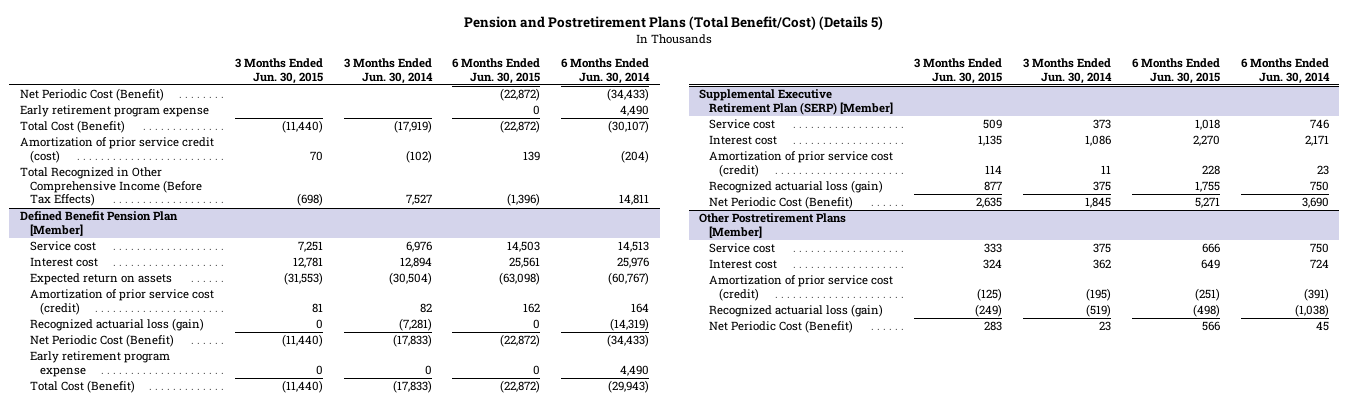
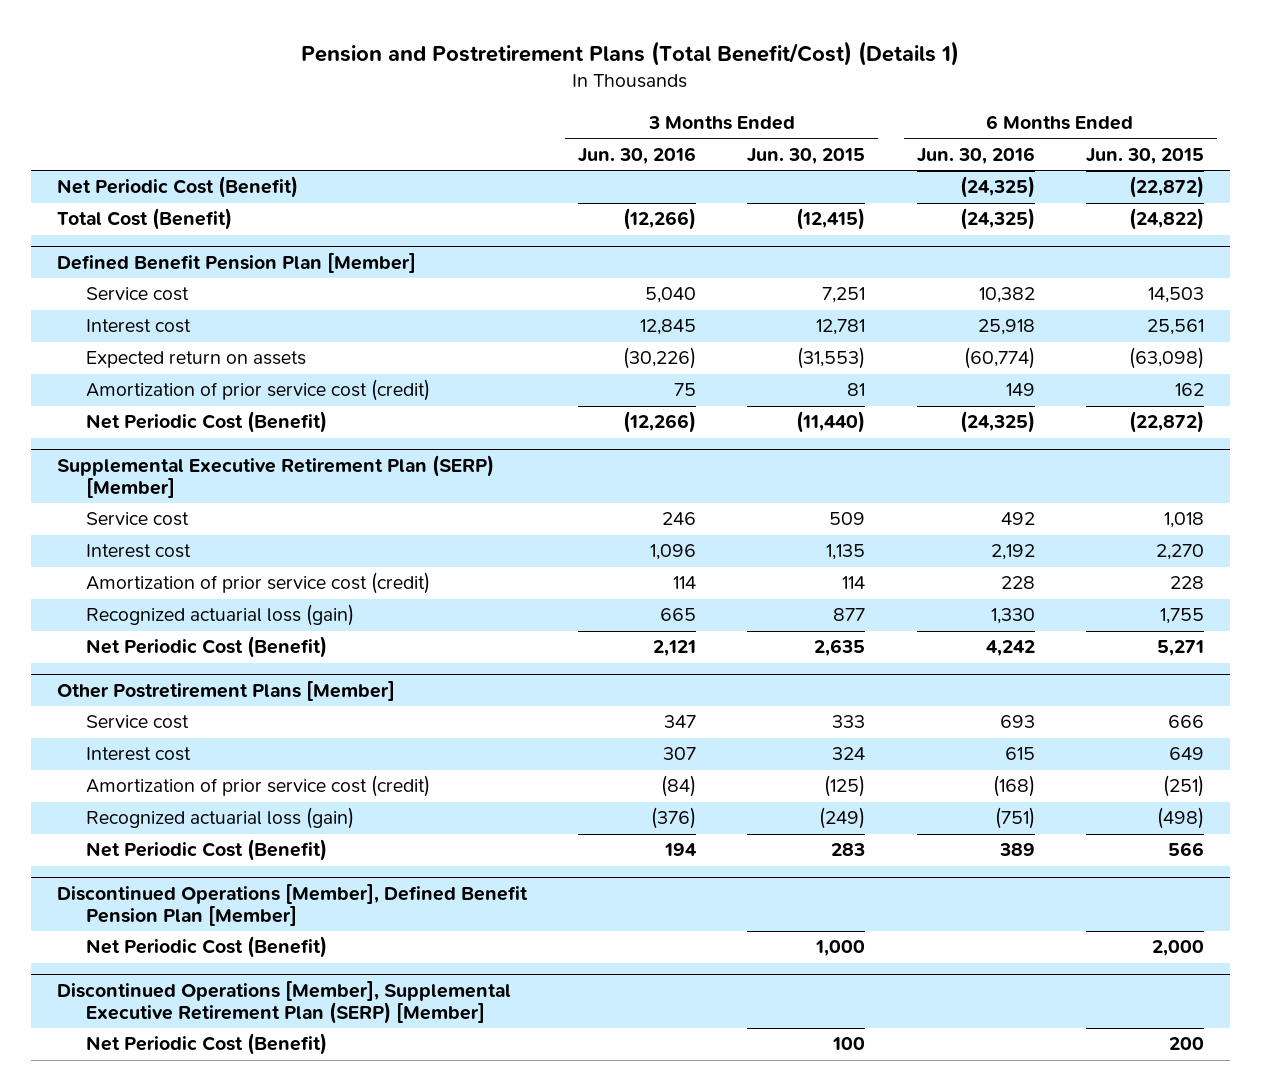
[464,16,884,31] Pension and Postretirement Plans (Total Benefit/Cost) (Details 5) -> [301,41,960,67] Pension and Postretirement Plans (Total Benefit/Cost) (Details 1)
[343,58,433,84] 3 Months Ended Jun. 30, 2014 -> none
[561,58,651,84] 6 Months Ended Jun. 30, 2014 -> none
none -> [578,146,697,164] Jun. 30, 2016
none -> [916,146,1035,164] Jun. 30, 2016
[19,105,209,118] Early retirement program expense -> none
[19,137,214,163] Amortization of prior service credit (cost) -> none
[19,167,202,207] Total Recognized in Other Comprehensive Income (Before Tax Effects) -> none
[281,120,323,134] (11,440) -> [796,208,866,231] (12,415)
[500,120,541,134] (22,872) -> [1129,208,1205,231] (24,822)
[29,318,204,332] Recognized actuarial loss (gain) -> none
[29,351,170,377] Early retirement program expense -> none
[29,380,135,394] Total Cost (Benefit) -> none
none -> [56,882,528,926] Discontinued Operations [Member], Defined Benefit Pension Plan [Member]
none -> [86,936,328,959] Net Periodic Cost (Benefit)
none -> [56,979,511,1024] Discontinued Operations [Member], Supplemental Executive Retirement Plan (SERP) [Member]
none -> [86,1033,328,1056] Net Periodic Cost (Benefit)

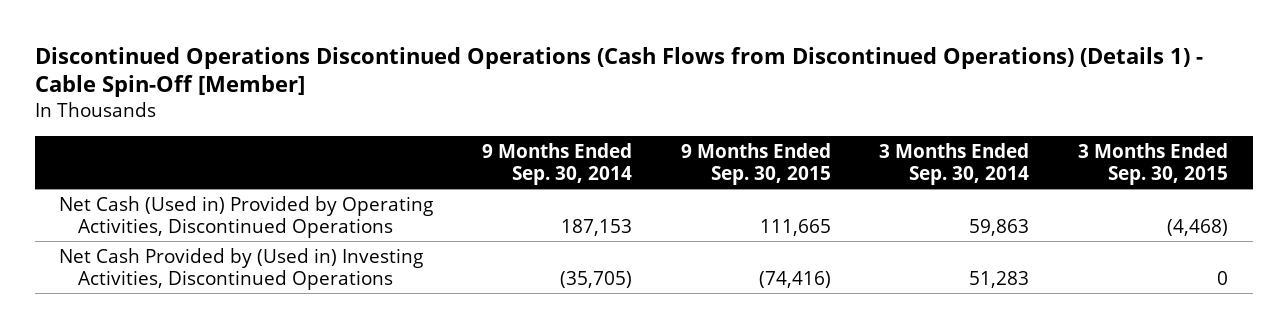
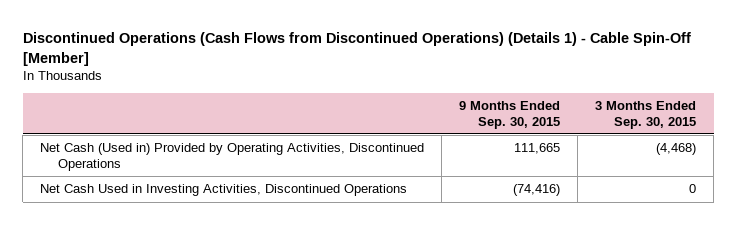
[34,46,1203,98] Discontinued Operations Discontinued Operations (Cash Flows from Discontinued Operations) (Details 1) - Cable Spin-Off [Member] -> [22,31,691,66] Discontinued Operations (Cash Flows from Discontinued Operations) (Details 1) - Cable Spin-Off [Member]
[481,142,632,185] 9 Months Ended Sep. 30, 2014 -> none
[879,142,1030,185] 3 Months Ended Sep. 30, 2014 -> none
[59,247,424,290] Net Cash Provided by (Used in) Investing Activities, Discontinued Operations -> [40,184,408,197] Net Cash Used in Investing Activities, Discontinued Operations

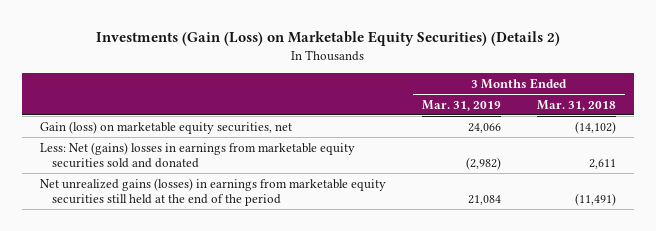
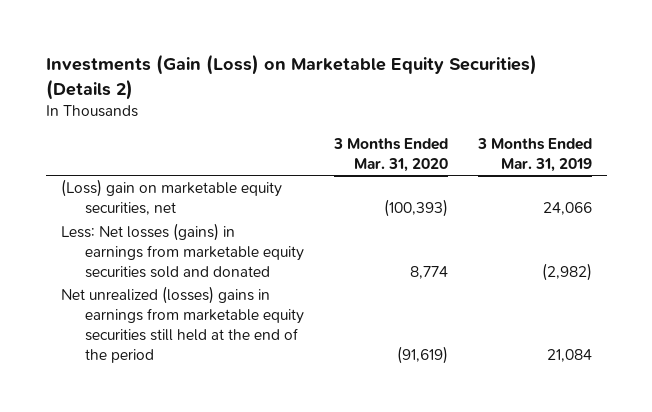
[536,99,616,111] Mar. 31, 2018 -> none
none -> [333,137,449,172] 3 Months Ended Mar. 31, 2020
[40,120,293,134] Gain (loss) on marketable equity securities, net -> [60,179,282,216] (Loss) gain on marketable equity securities, net
[40,141,356,168] Less: Net (gains) losses in earnings from marketable equity securities sold and donated -> [60,223,305,278] Less: Net losses (gains) in earnings from marketable equity securities sold and donated
[40,177,387,206] Net unrealized gains (losses) in earnings from marketable equity securities still held at the end of the period -> [60,286,305,363] Net unrealized (losses) gains in earnings from marketable equity securities still held at the end of the period

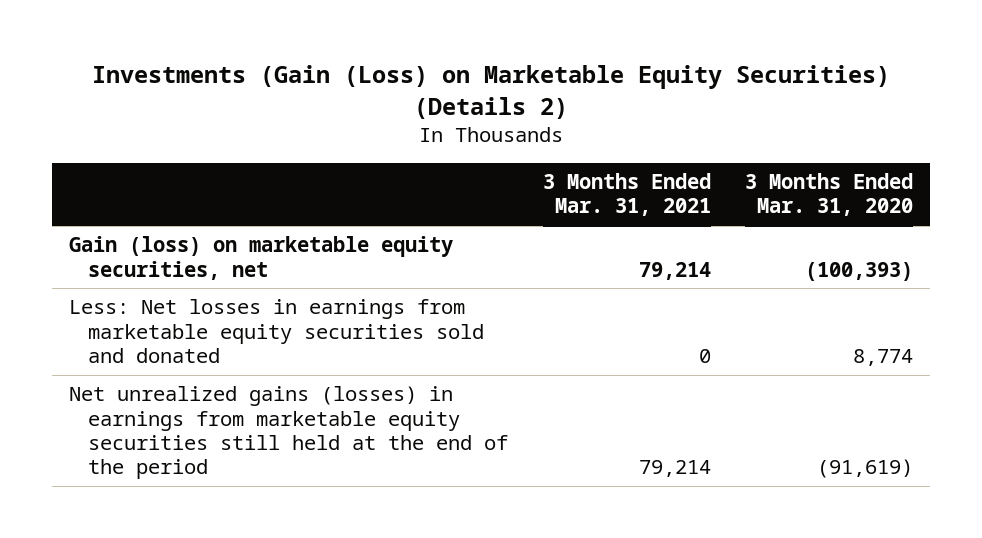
[476,137,592,172] 3 Months Ended Mar. 31, 2019 -> none
none -> [542,173,711,217] 3 Months Ended Mar. 31, 2021
[60,179,282,216] (Loss) gain on marketable equity securities, net -> [68,236,453,280] Gain (loss) on marketable equity securities, net
[60,223,305,278] Less: Net losses (gains) in earnings from marketable equity securities sold and donated -> [68,299,485,363] Less: Net losses in earnings from marketable equity securities sold and donated
[60,286,305,363] Net unrealized (losses) gains in earnings from marketable equity securities still held at the end of the period -> [68,386,509,480] Net unrealized gains (losses) in earnings from marketable equity securities still held at the end of the period

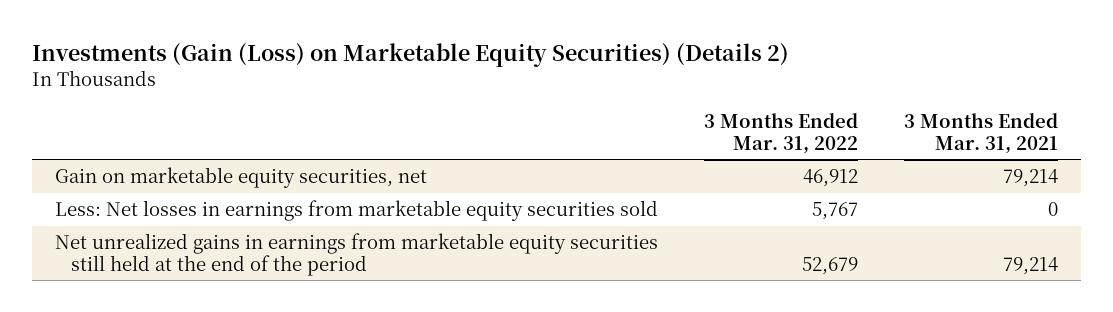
[745,173,914,217] 3 Months Ended Mar. 31, 2020 -> none
none -> [703,112,858,154] 3 Months Ended Mar. 31, 2022
[68,236,453,280] Gain (loss) on marketable equity securities, net -> [54,167,427,189] Gain on marketable equity securities, net
[68,299,485,363] Less: Net losses in earnings from marketable equity securities sold and donated -> [54,200,658,222] Less: Net losses in earnings from marketable equity securities sold
[68,386,509,480] Net unrealized gains (losses) in earnings from marketable equity securities still held at the end of the period -> [54,233,658,276] Net unrealized gains in earnings from marketable equity securities still held at the end of the period

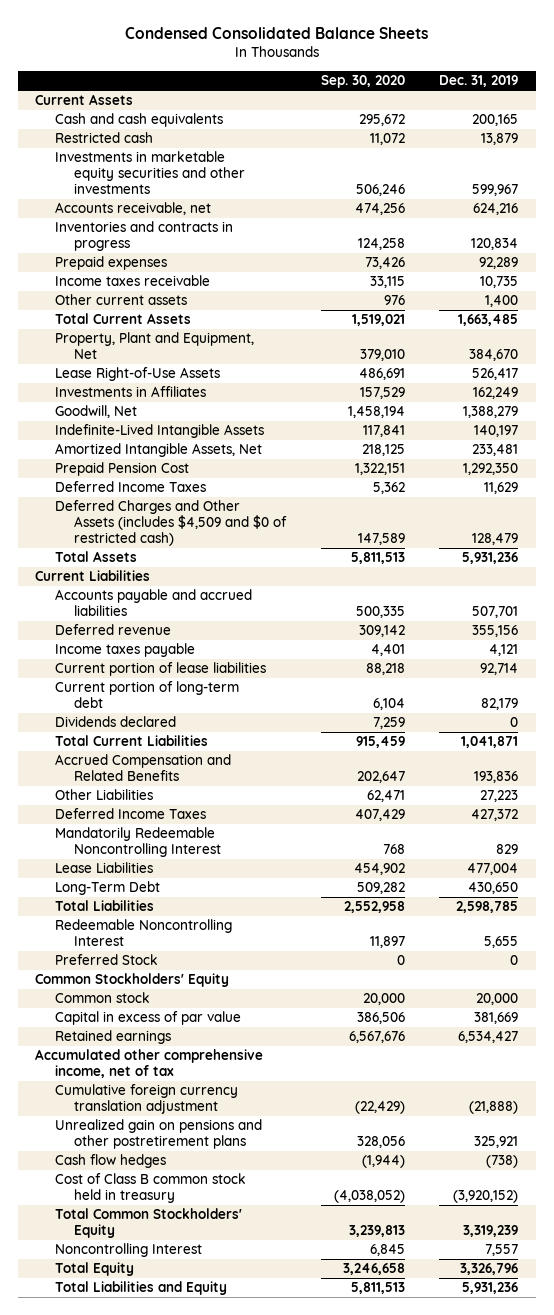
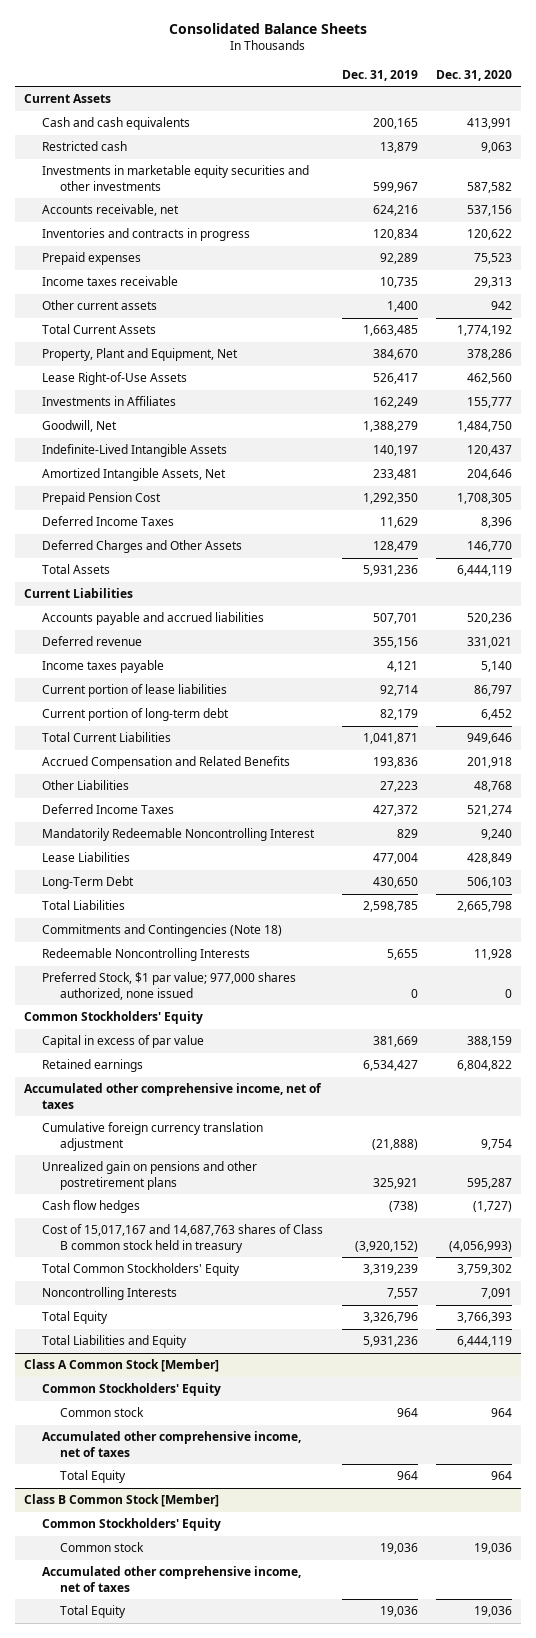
[124,27,428,40] Condensed Consolidated Balance Sheets -> [169,23,368,35] Consolidated Balance Sheets
[320,75,405,89] Sep. 30, 2020 -> none
none -> [435,69,512,81] Dec. 31, 2020
[54,500,288,546] Deferred Charges and Other Assets (includes $4,509 and $0 of restricted cash) -> [42,540,243,554] Deferred Charges and Other Assets
[54,716,176,728] Dividends declared -> none
none -> [42,924,283,938] Commitments and Contingencies (Note 18)
[54,919,232,947] Redeemable Noncontrolling Interest -> [42,948,251,962] Redeemable Noncontrolling Interests
[54,954,158,966] Preferred Stock -> [42,972,297,1000] Preferred Stock, $1 par value; 977,000 shares authorized, none issued
[54,992,150,1004] Common stock -> none
[35,1049,264,1079] Accumulated other comprehensive income, net of tax -> [24,1083,323,1109] Accumulated other comprehensive income, net of taxes
[54,1173,246,1204] Cost of Class B common stock held in treasury -> [42,1224,324,1253] Cost of 15,017,167 and 14,687,763 shares of Class B common stock held in treasury
[54,1243,202,1258] Noncontrolling Interest -> [42,1287,178,1301] Noncontrolling Interests
none -> [24,1359,220,1373] Class A Common Stock [Member]
none -> [42,1383,222,1397] Common Stockholders' Equity
none -> [60,1407,145,1418] Common stock
none -> [42,1431,302,1457] Accumulated other comprehensive income, net of taxes
none -> [60,1470,127,1484] Total Equity
none -> [24,1494,220,1508] Class B Common Stock [Member]
none -> [42,1518,222,1532] Common Stockholders' Equity
none -> [60,1542,145,1553] Common stock
none -> [42,1566,302,1592] Accumulated other comprehensive income, net of taxes
none -> [60,1605,127,1619] Total Equity

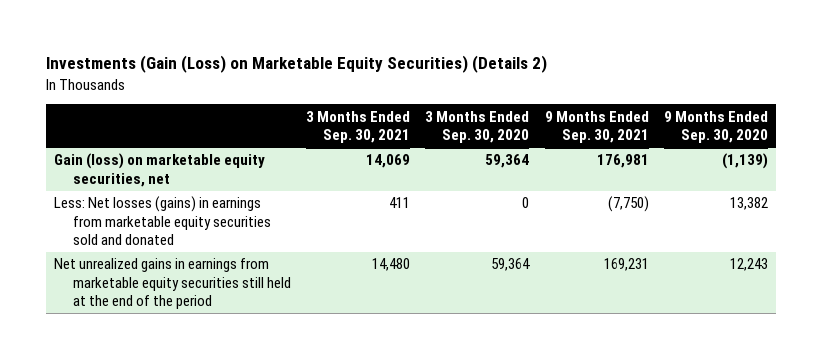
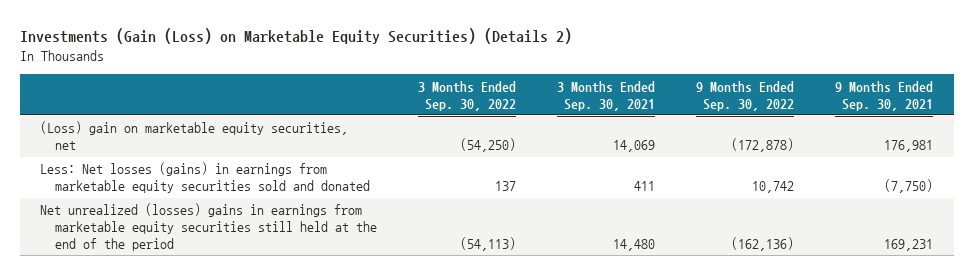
[425,110,530,144] 3 Months Ended Sep. 30, 2020 -> none
[664,110,769,144] 9 Months Ended Sep. 30, 2020 -> none
none -> [418,80,517,111] 3 Months Ended Sep. 30, 2022
none -> [696,80,795,111] 9 Months Ended Sep. 30, 2022
[53,153,265,187] Gain (loss) on marketable equity securities, net -> [40,121,349,151] (Loss) gain on marketable equity securities, net
[53,258,291,310] Net unrealized gains in earnings from marketable equity securities still held at the end of the period -> [40,203,377,252] Net unrealized (losses) gains in earnings from marketable equity securities still held at the end of the period

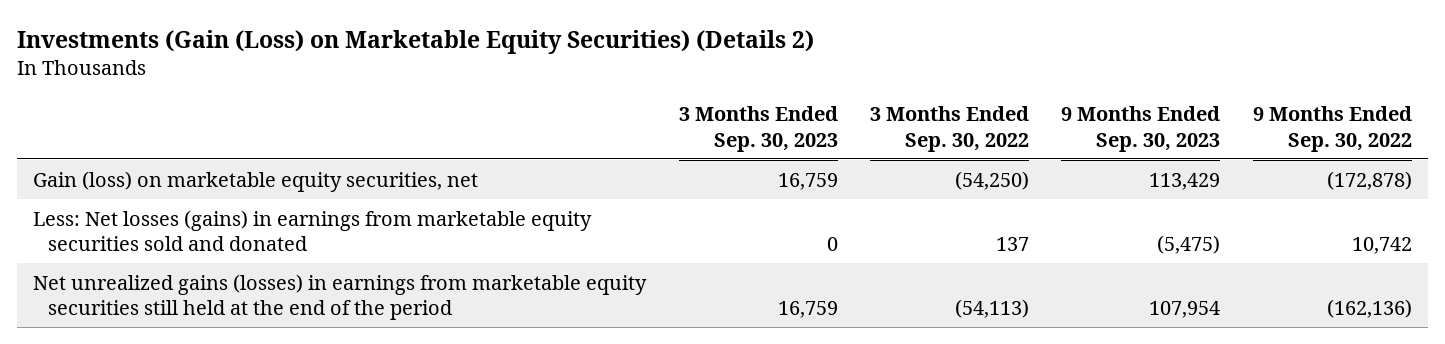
[557,80,656,111] 3 Months Ended Sep. 30, 2021 -> none
[835,80,934,111] 9 Months Ended Sep. 30, 2021 -> none
none -> [678,106,838,152] 3 Months Ended Sep. 30, 2023
none -> [1061,106,1221,152] 9 Months Ended Sep. 30, 2023
[40,121,349,151] (Loss) gain on marketable equity securities, net -> [33,170,479,192] Gain (loss) on marketable equity securities, net
[40,203,377,252] Net unrealized (losses) gains in earnings from marketable equity securities still held at the end of the period -> [33,273,648,321] Net unrealized gains (losses) in earnings from marketable equity securities still held at the end of the period

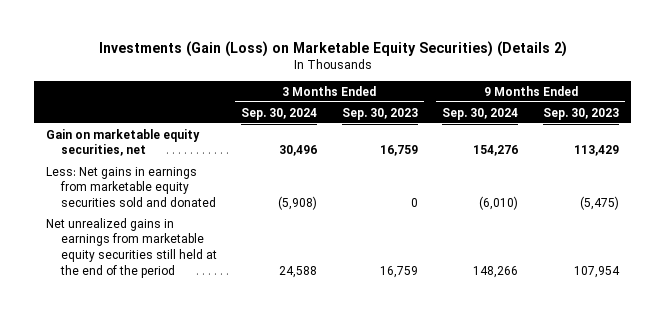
[870,106,1030,152] 3 Months Ended Sep. 30, 2022 -> none
[1252,106,1412,152] 9 Months Ended Sep. 30, 2022 -> none
none -> [241,107,318,120] Sep. 30, 2024
none -> [442,107,519,120] Sep. 30, 2024
[33,170,479,192] Gain (loss) on marketable equity securities, net -> [46,128,201,157] Gain on marketable equity securities, net
[33,209,593,252] Less: Net losses (gains) in earnings from marketable equity securities sold and donated -> [46,166,216,208] Less: Net gains in earnings from marketable equity securities sold and donated
[33,273,648,321] Net unrealized gains (losses) in earnings from marketable equity securities still held at the end of the period -> [46,217,217,278] Net unrealized gains in earnings from marketable equity securities still held at the end of the period

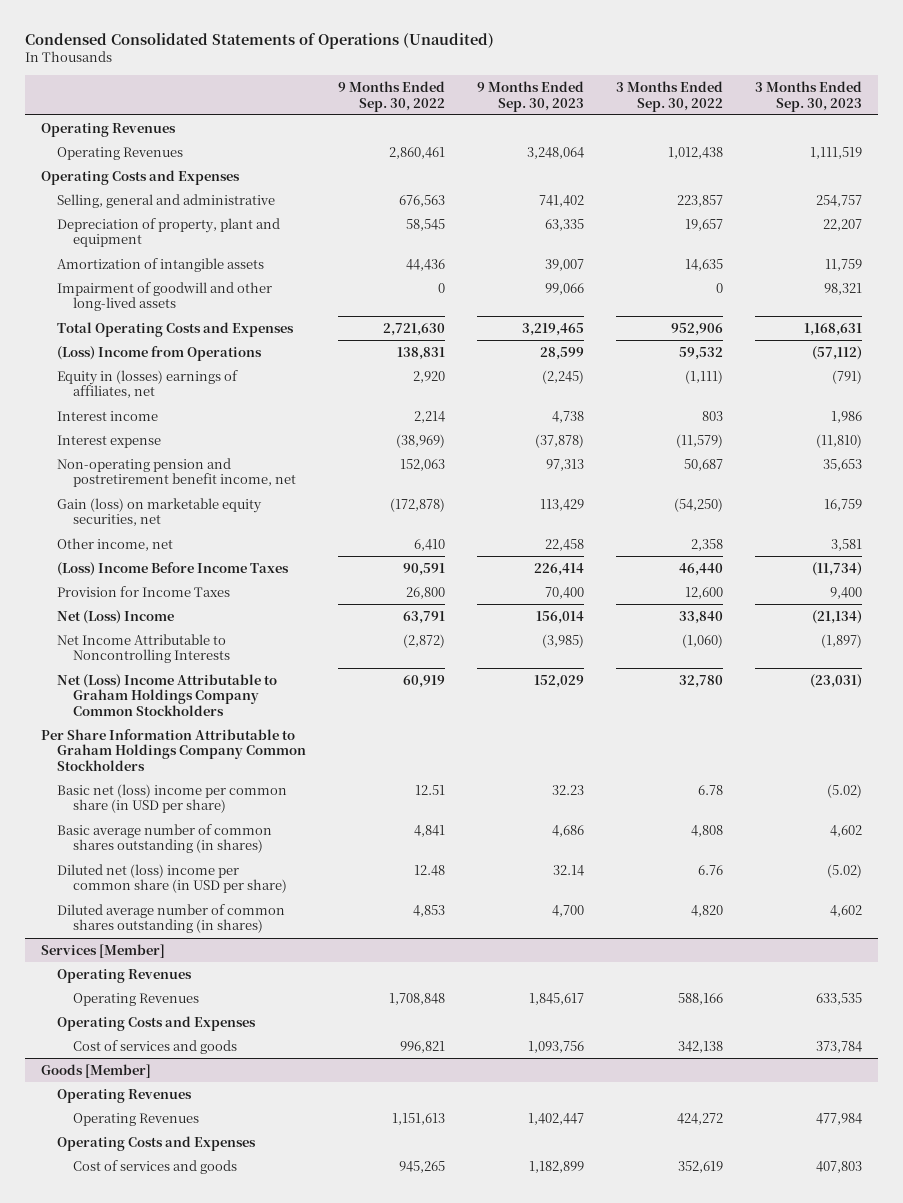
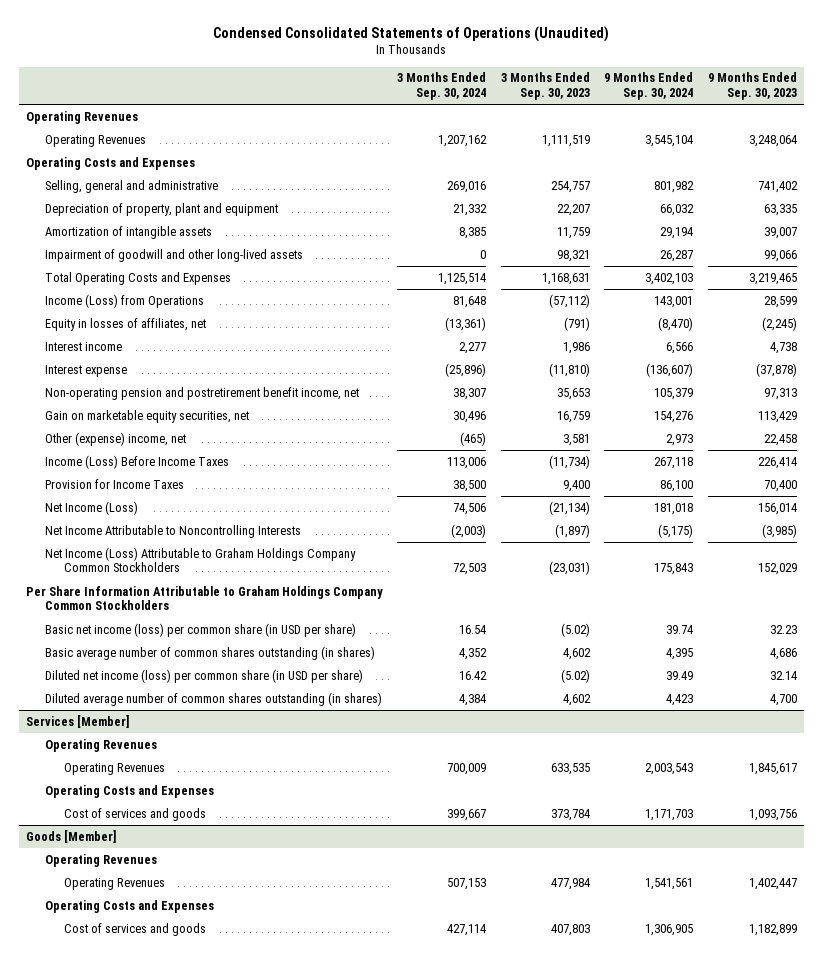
[338,80,446,112] 9 Months Ended Sep. 30, 2022 -> none
[615,80,723,112] 3 Months Ended Sep. 30, 2022 -> none
none -> [397,72,487,101] 3 Months Ended Sep. 30, 2024
none -> [604,72,694,101] 9 Months Ended Sep. 30, 2024
[57,345,263,361] (Loss) Income from Operations -> [44,293,204,308] Income (Loss) from Operations
[57,369,239,399] Equity in (losses) earnings of affiliates, net -> [44,317,206,331] Equity in losses of affiliates, net
[57,497,263,527] Gain (loss) on marketable equity securities, net -> [44,409,249,423] Gain on marketable equity securities, net
[57,537,174,551] Other income, net -> [44,431,186,446] Other (expense) income, net
[57,561,290,576] (Loss) Income Before Income Taxes -> [44,454,229,469] Income (Loss) Before Income Taxes
[57,609,175,624] Net (Loss) Income -> [44,500,138,515] Net Income (Loss)
[57,673,278,717] Net (Loss) Income Attributable to Graham Holdings Company Common Stockholders -> [44,546,356,573] Net Income (Loss) Attributable to Graham Holdings Company Common Stockholders
[57,783,288,814] Basic net (loss) income per common share (in USD per share) -> [44,622,356,637] Basic net income (loss) per common share (in USD per share)
[57,863,287,894] Diluted net (loss) income per common share (in USD per share) -> [44,668,363,683] Diluted net income (loss) per common share (in USD per share)

